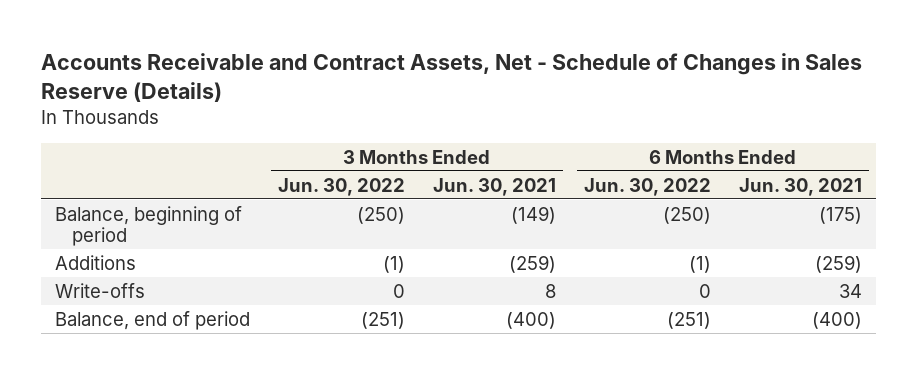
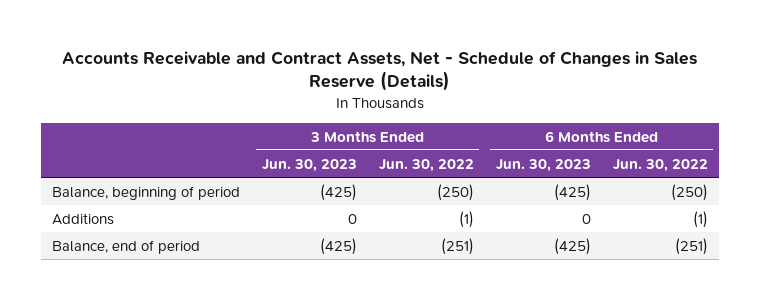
[432,177,556,196] Jun. 30, 2021 -> none
[738,177,862,196] Jun. 30, 2021 -> none
none -> [261,158,357,172] Jun. 30, 2023
none -> [495,158,591,172] Jun. 30, 2023
[55,282,146,298] Write-offs -> none

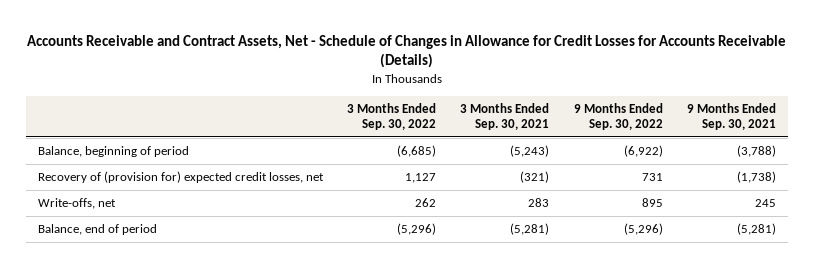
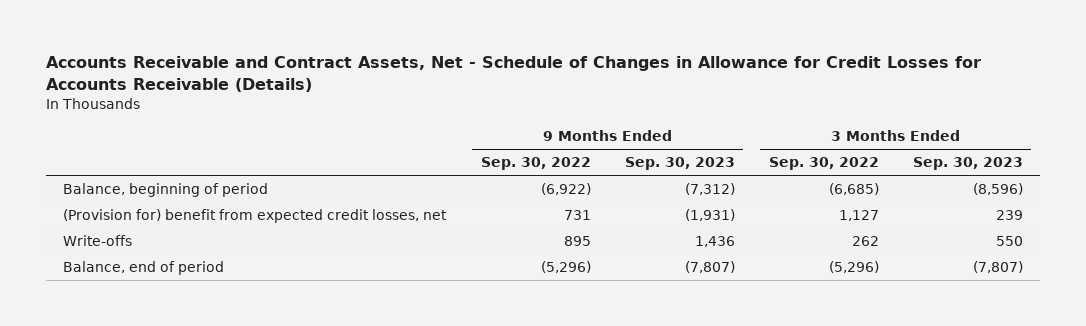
[460,102,550,131] 3 Months Ended Sep. 30, 2021 -> none
[687,102,777,131] 9 Months Ended Sep. 30, 2021 -> none
none -> [624,157,735,171] Sep. 30, 2023
none -> [912,157,1023,171] Sep. 30, 2023
[37,171,324,184] Recovery of (provision for) expected credit losses, net -> [63,209,448,224] (Provision for) benefit from expected credit losses, net
[37,198,116,210] Write-offs, net -> [63,235,133,247] Write-offs

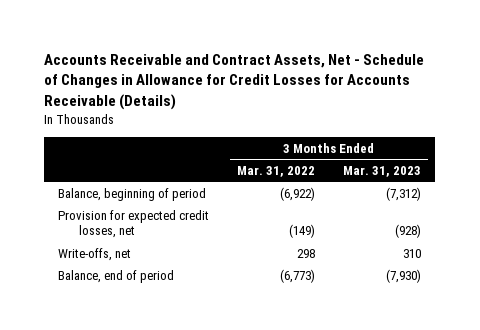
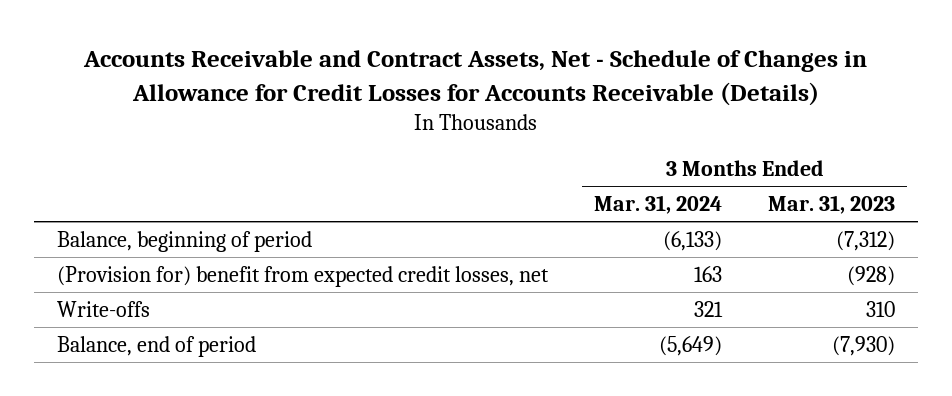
[237,165,316,177] Mar. 31, 2022 -> none
none -> [594,195,723,215] Mar. 31, 2024
[58,209,210,239] Provision for expected credit losses, net -> [56,265,549,287] (Provision for) benefit from expected credit losses, net
[58,247,132,261] Write-offs, net -> [56,300,150,317] Write-offs

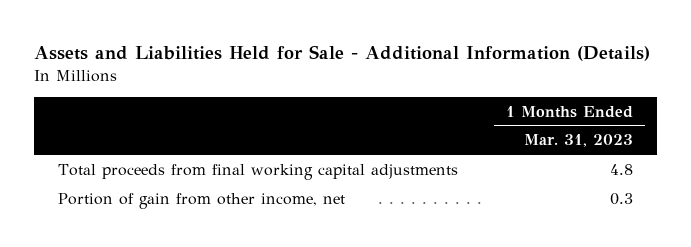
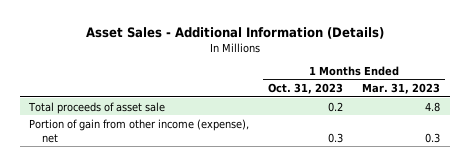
[33,44,650,61] Assets and Liabilities Held for Sale - Additional Information (Details) -> [85,26,384,39] Asset Sales - Additional Information (Details)
none -> [268,83,344,95] Oct. 31, 2023
[57,163,458,180] Total proceeds from final working capital adjustments -> [28,101,166,114] Total proceeds of asset sale
[57,192,345,209] Portion of gain from other income, net -> [29,118,250,143] Portion of gain from other income (expense), net

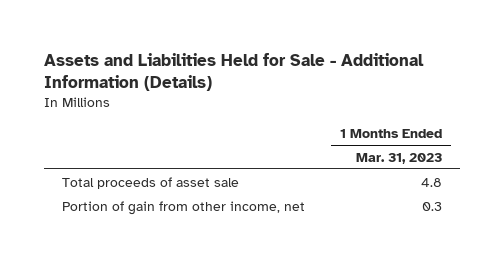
[85,26,384,39] Asset Sales - Additional Information (Details) -> [44,53,425,92] Assets and Liabilities Held for Sale - Additional Information (Details)
[268,83,344,95] Oct. 31, 2023 -> none
[29,118,250,143] Portion of gain from other income (expense), net -> [61,200,305,215] Portion of gain from other income, net

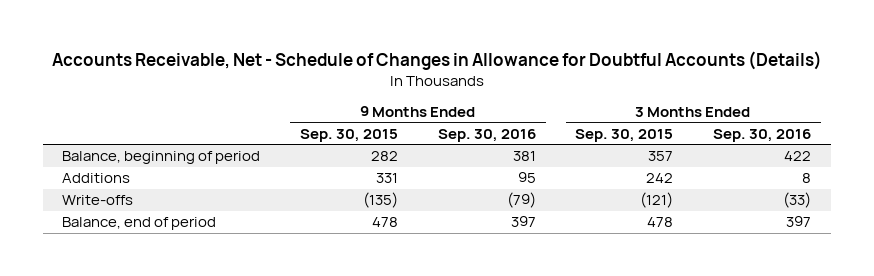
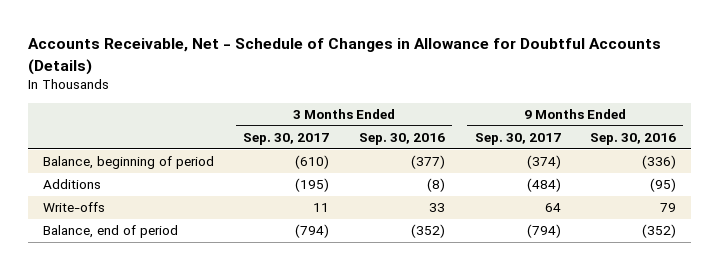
[300,128,399,142] Sep. 30, 2015 -> none
[575,128,674,142] Sep. 30, 2015 -> none
none -> [243,133,330,146] Sep. 30, 2017
none -> [474,133,561,146] Sep. 30, 2017
[512,151,536,162] 381 -> [642,155,677,170] (336)
[784,151,812,162] 422 -> [410,155,445,170] (377)
[517,172,536,184] 95 -> [650,178,677,193] (95)
[802,173,812,184] 8 -> [426,178,445,193] (8)
[506,192,536,209] (79) -> [660,203,677,213] 79
[783,192,812,209] (33) -> [428,203,445,213] 33
[510,216,536,228] 397 -> [642,224,677,239] (352)
[786,216,812,228] 397 -> [410,224,445,239] (352)

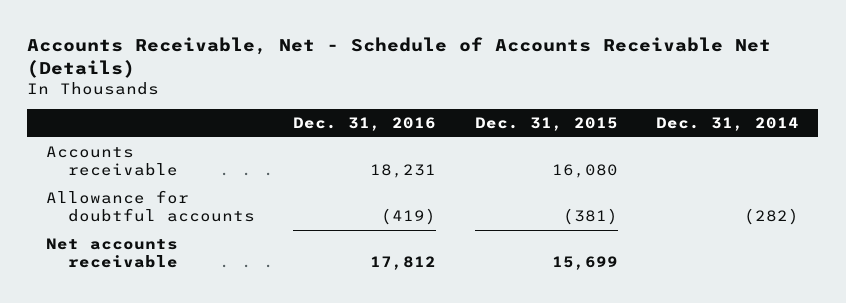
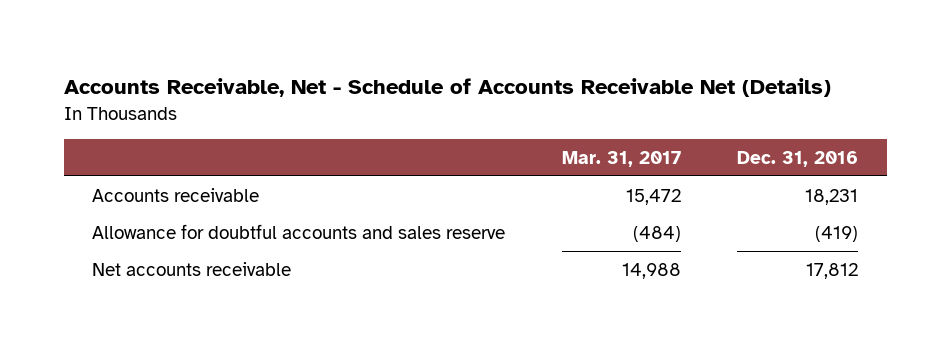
[474,116,618,131] Dec. 31, 2015 -> none
[656,116,800,131] Dec. 31, 2014 -> none
none -> [561,150,681,167] Mar. 31, 2017
[46,190,256,223] Allowance for doubtful accounts -> [92,223,506,239] Allowance for doubtful accounts and sales reserve

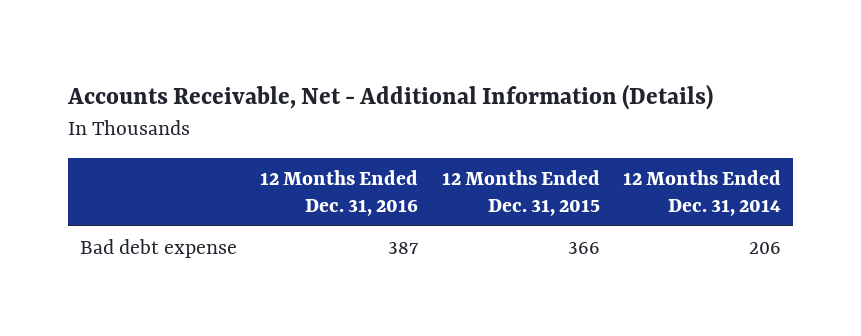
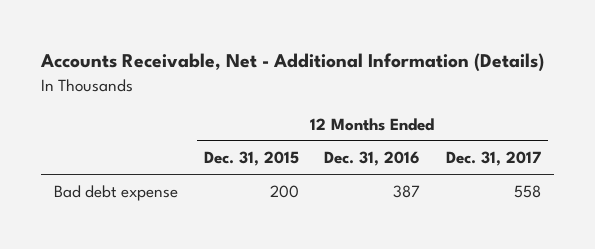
[623,169,782,216] 12 Months Ended Dec. 31, 2014 -> none
none -> [446,151,542,167] Dec. 31, 2017
[567,242,600,255] 366 -> [269,185,299,199] 200

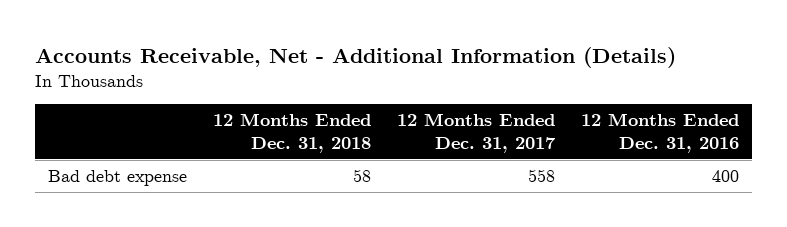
[203,151,299,167] Dec. 31, 2015 -> none
none -> [213,113,372,154] 12 Months Ended Dec. 31, 2018
[393,185,421,199] 387 -> [712,169,740,182] 400

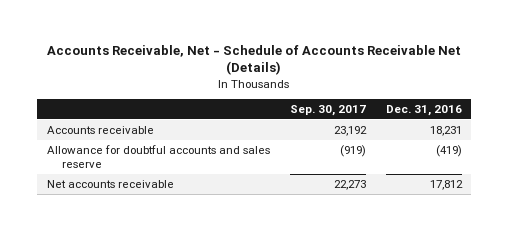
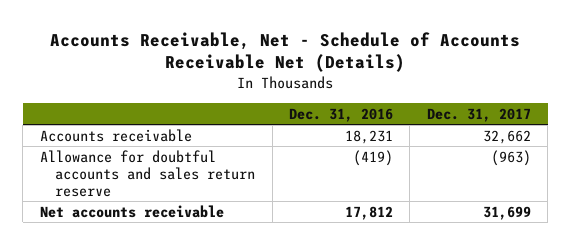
[289,104,366,116] Sep. 30, 2017 -> none
none -> [426,107,531,122] Dec. 31, 2017
[47,145,271,168] Allowance for doubtful accounts and sales reserve -> [39,149,256,197] Allowance for doubtful accounts and sales return reserve

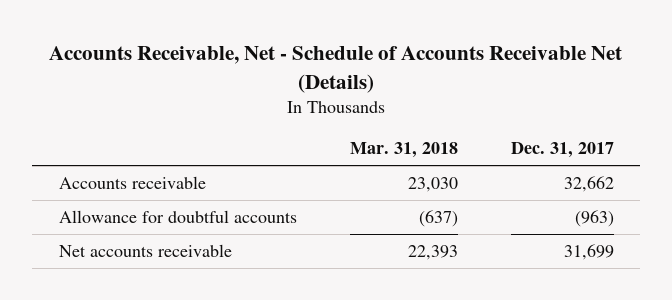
[288,107,393,122] Dec. 31, 2016 -> none
none -> [349,142,458,159] Mar. 31, 2018
[39,149,256,197] Allowance for doubtful accounts and sales return reserve -> [58,209,297,223] Allowance for doubtful accounts

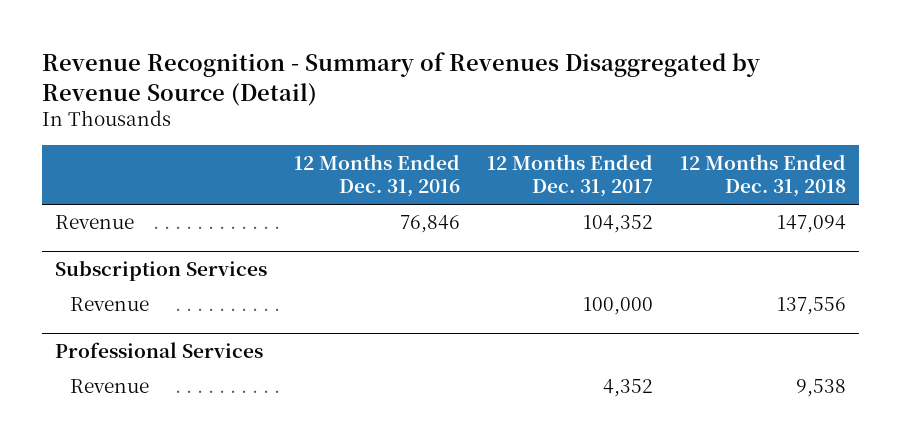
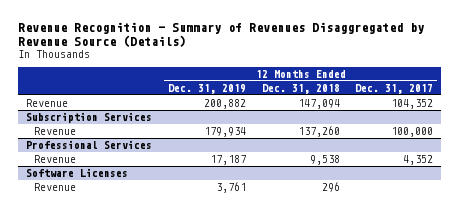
[41,52,760,106] Revenue Recognition - Summary of Revenues Disaggregated by Revenue Source (Detail) -> [17,21,424,47] Revenue Recognition - Summary of Revenues Disaggregated by Revenue Source (Details)
[293,153,460,198] 12 Months Ended Dec. 31, 2016 -> none
none -> [167,83,246,94] Dec. 31, 2019
[776,297,846,316] 137,556 -> [297,126,340,138] 137,260
none -> [25,168,128,178] Software Licenses
none -> [34,183,77,192] Revenue

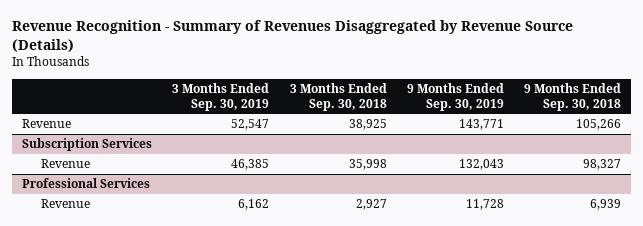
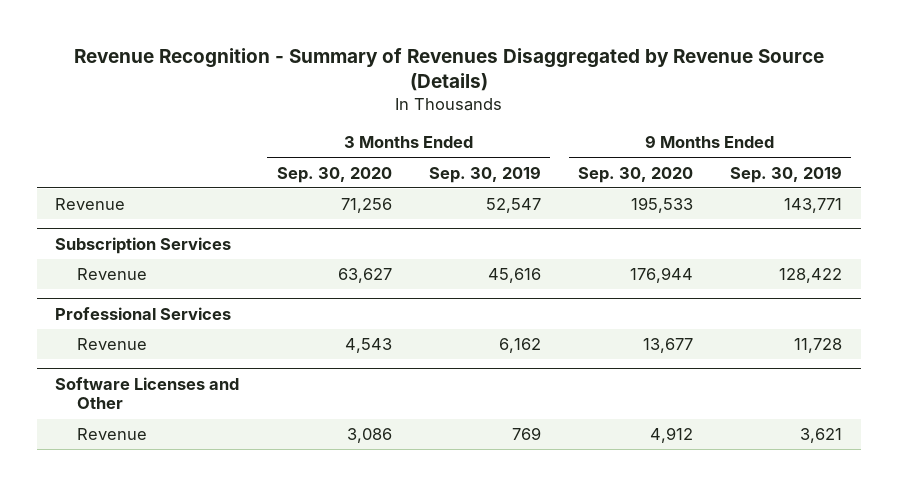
[289,83,387,111] 3 Months Ended Sep. 30, 2018 -> none
[523,83,621,111] 9 Months Ended Sep. 30, 2018 -> none
none -> [276,166,392,183] Sep. 30, 2020
none -> [578,166,694,183] Sep. 30, 2020
[231,159,270,171] 46,385 -> [487,268,541,284] 45,616
[458,159,504,171] 132,043 -> [779,268,843,284] 128,422
none -> [55,376,240,410] Software Licenses and Other
none -> [76,428,147,441] Revenue

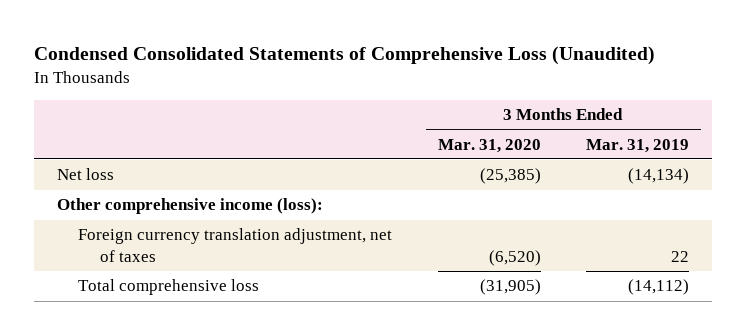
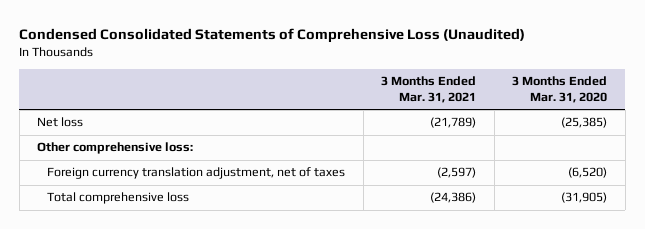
[586,138,690,153] Mar. 31, 2019 -> none
none -> [381,76,477,104] 3 Months Ended Mar. 31, 2021
[56,198,323,215] Other comprehensive income (loss): -> [37,142,194,155] Other comprehensive loss:

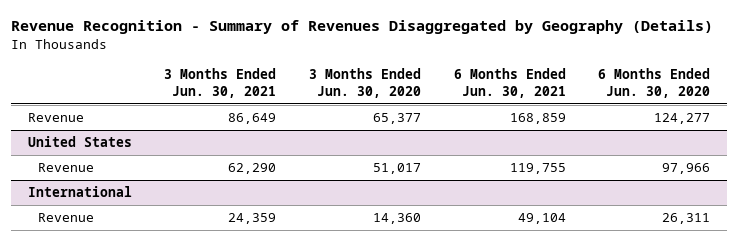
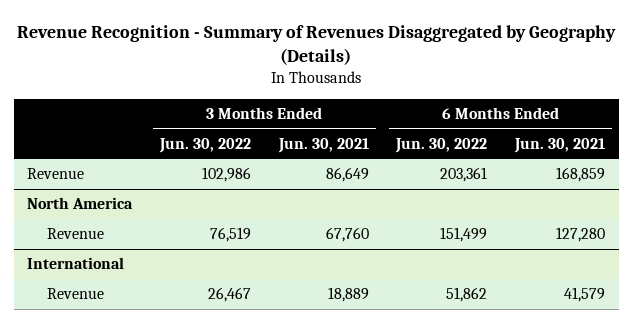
[308,68,421,99] 3 Months Ended Jun. 30, 2020 -> none
[598,68,711,99] 6 Months Ended Jun. 30, 2020 -> none
none -> [159,137,252,153] Jun. 30, 2022
none -> [395,137,488,153] Jun. 30, 2022
[27,136,132,148] United States -> none
none -> [27,197,134,210] North America
[228,163,277,175] 62,290 -> [325,227,369,243] 67,760
[509,163,566,175] 119,755 -> [555,227,605,243] 127,280
[228,213,277,225] 24,359 -> [327,287,369,303] 18,889
[517,213,566,225] 49,104 -> [563,287,605,303] 41,579

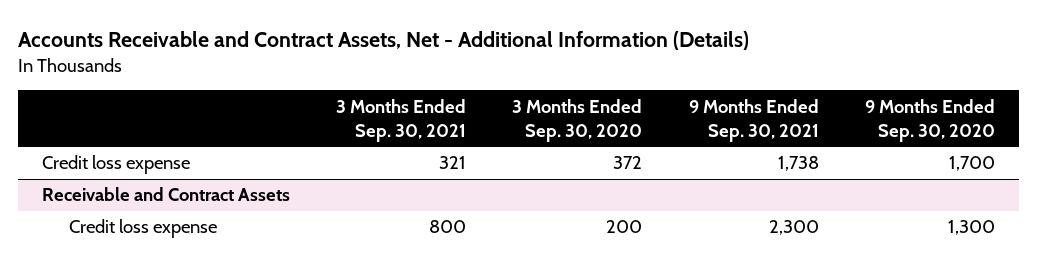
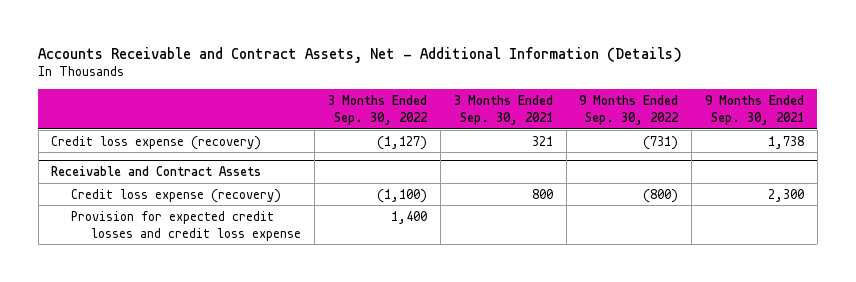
[512,98,643,142] 3 Months Ended Sep. 30, 2020 -> none
[865,98,996,142] 9 Months Ended Sep. 30, 2020 -> none
none -> [328,95,429,126] 3 Months Ended Sep. 30, 2022
none -> [579,95,680,126] 9 Months Ended Sep. 30, 2022
[41,155,190,175] Credit loss expense -> [51,135,262,150] Credit loss expense (recovery)
[69,219,218,239] Credit loss expense -> [71,188,282,203] Credit loss expense (recovery)
none -> [71,210,302,241] Provision for expected credit losses and credit loss expense

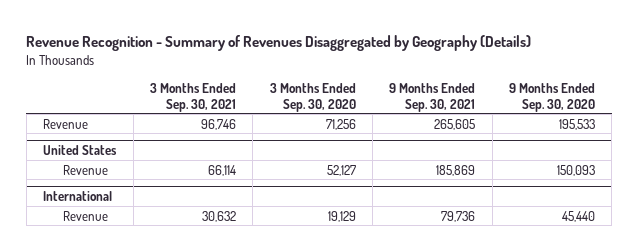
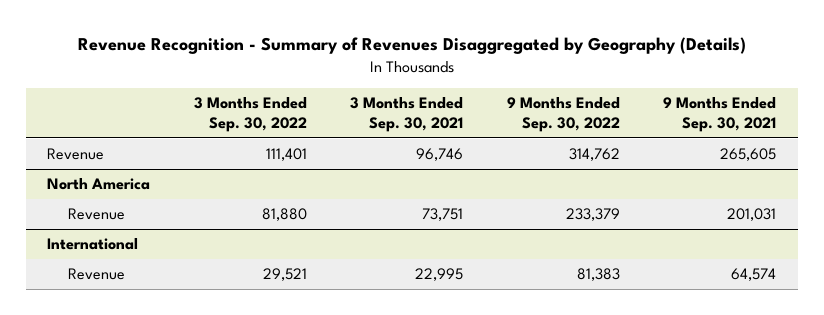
[269,82,356,112] 3 Months Ended Sep. 30, 2020 -> none
[508,82,595,112] 9 Months Ended Sep. 30, 2020 -> none
none -> [193,96,307,133] 3 Months Ended Sep. 30, 2022
none -> [506,96,620,133] 9 Months Ended Sep. 30, 2022
[43,145,118,156] United States -> none
none -> [47,178,151,191] North America
[207,164,236,176] 66,114 -> [422,208,464,222] 73,751
[436,164,476,176] 185,869 -> [727,208,777,222] 201,031
[201,210,236,222] 30,632 -> [415,268,464,282] 22,995
[441,210,476,222] 79,736 -> [731,268,777,282] 64,574

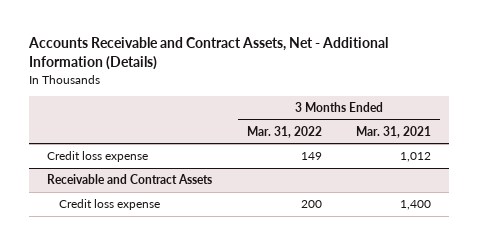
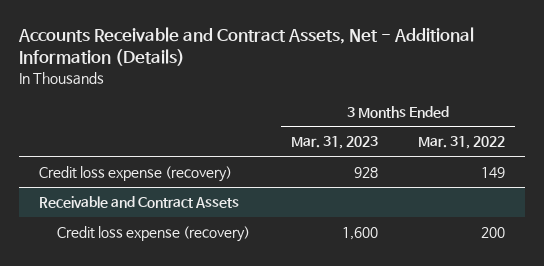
[356,125,432,138] Mar. 31, 2021 -> none
none -> [290,136,378,150] Mar. 31, 2023
[46,151,148,163] Credit loss expense -> [39,165,233,182] Credit loss expense (recovery)
[58,199,160,211] Credit loss expense -> [57,225,251,242] Credit loss expense (recovery)

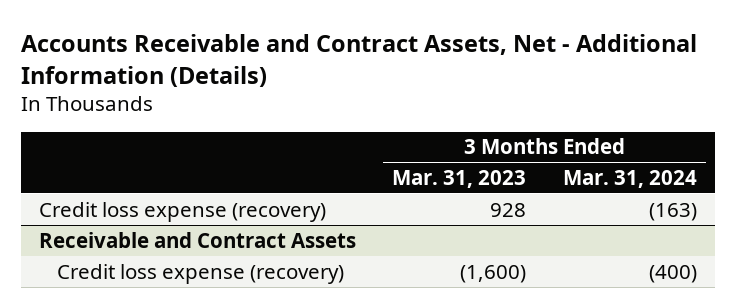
[418,136,506,150] Mar. 31, 2022 -> none
none -> [562,169,697,188] Mar. 31, 2024
[341,226,378,240] 1,600 -> [460,264,527,283] (1,600)

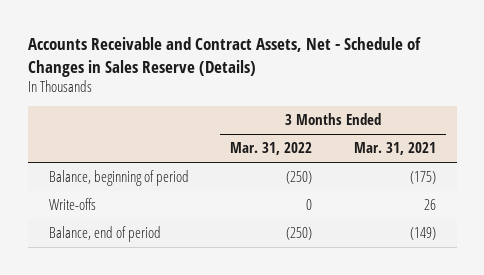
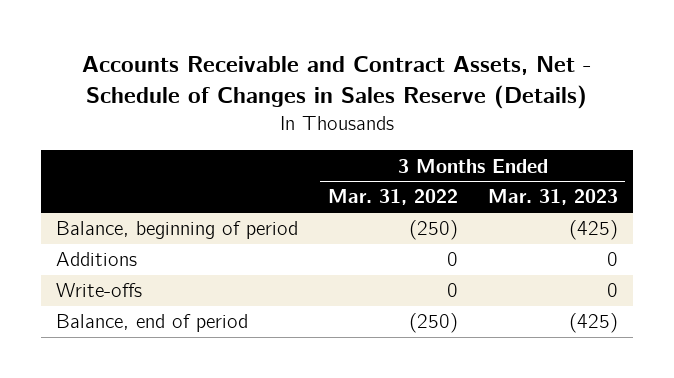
[353,142,436,156] Mar. 31, 2021 -> none
none -> [487,189,618,206] Mar. 31, 2023
none -> [55,252,137,267] Additions

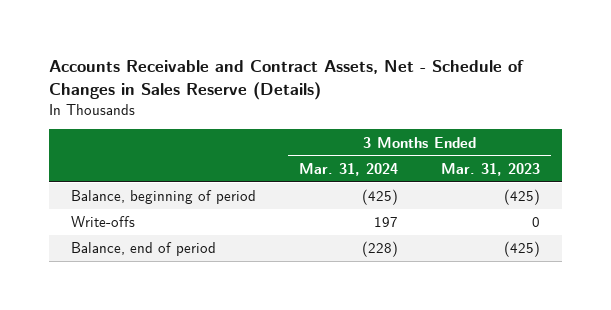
[327,189,458,206] Mar. 31, 2022 -> none
none -> [299,162,399,176] Mar. 31, 2024
[55,252,137,267] Additions -> none

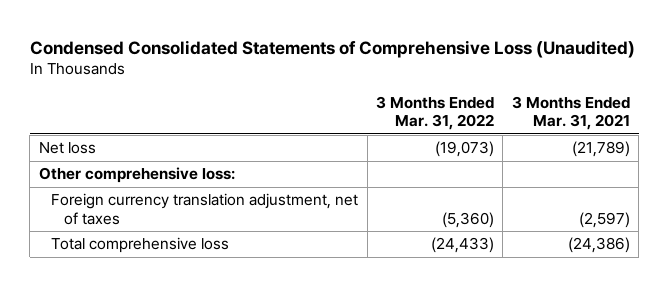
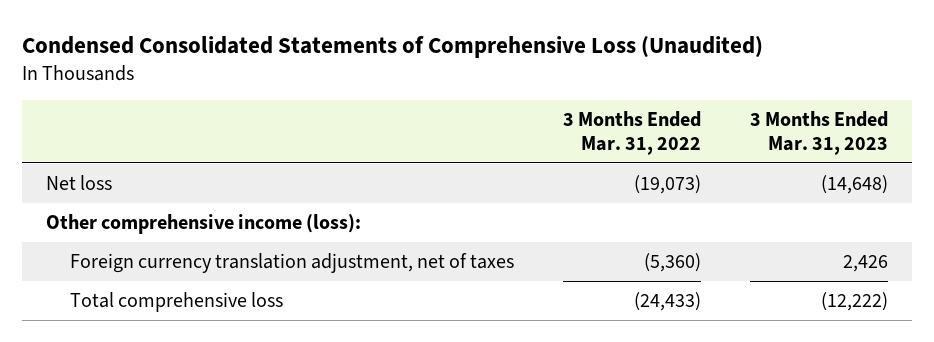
[511,96,630,131] 3 Months Ended Mar. 31, 2021 -> none
none -> [749,110,888,155] 3 Months Ended Mar. 31, 2023
[38,167,235,184] Other comprehensive loss: -> [45,213,361,234] Other comprehensive income (loss):

